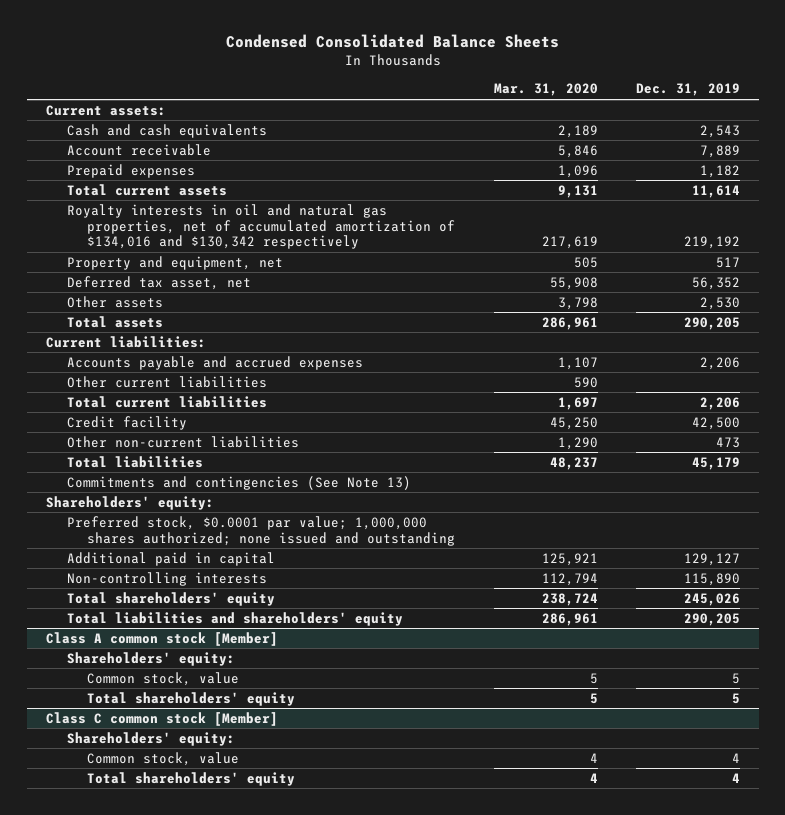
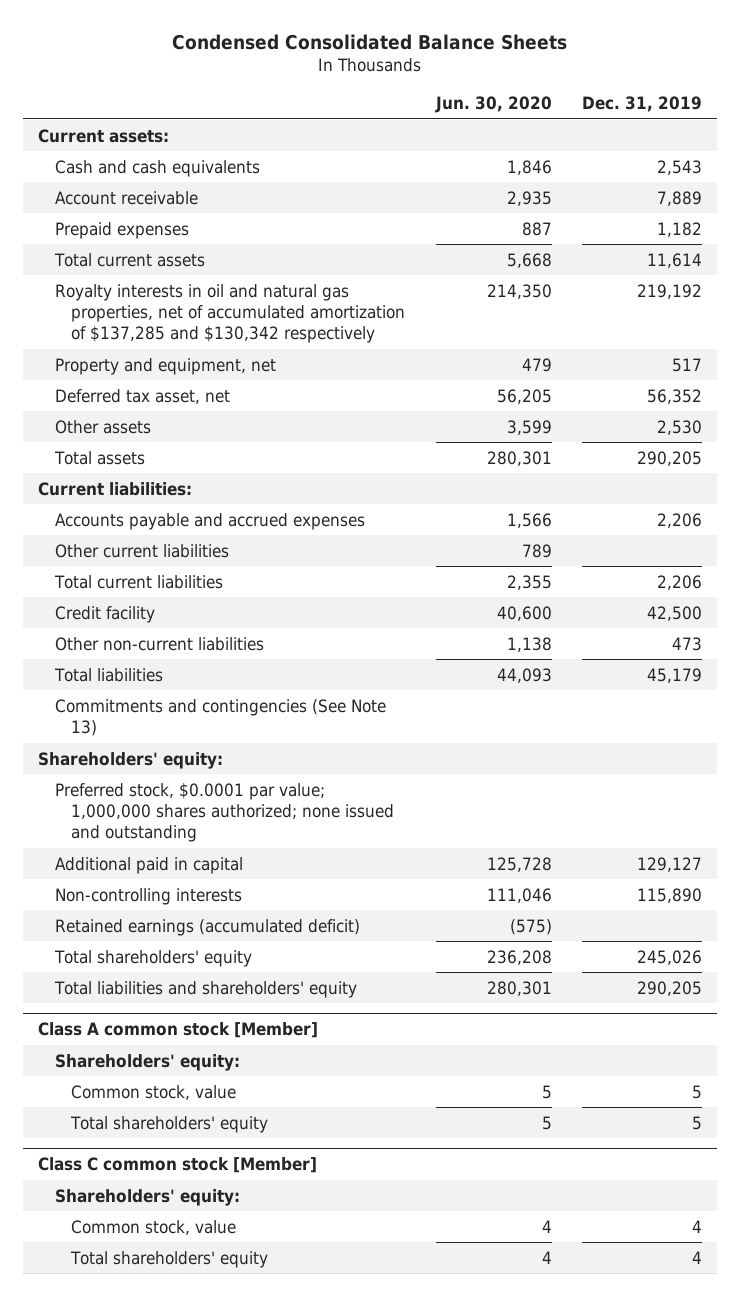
[493,83,598,97] Mar. 31, 2020 -> none
none -> [434,96,552,114] Jun. 30, 2020
[66,203,456,250] Royalty interests in oil and natural gas properties, net of accumulated amortization of $134,016 and $130,342 respectively -> [54,283,406,344] Royalty interests in oil and natural gas properties, net of accumulated amortization of $137,285 and $130,342 respectively
none -> [54,918,360,936] Retained earnings (accumulated deficit)

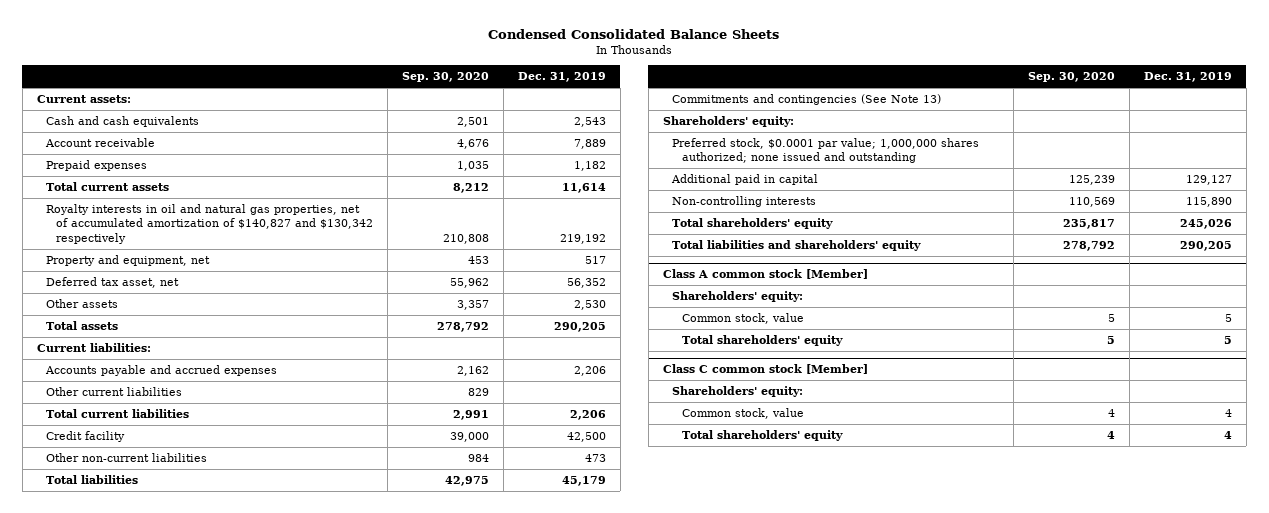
[434,96,552,114] Jun. 30, 2020 -> none
none -> [402,72,490,83] Sep. 30, 2020
[54,283,406,344] Royalty interests in oil and natural gas properties, net of accumulated amortization of $137,285 and $130,342 respectively -> [46,203,374,244] Royalty interests in oil and natural gas properties, net of accumulated amortization of $140,827 and $130,342 respectively
[54,918,360,936] Retained earnings (accumulated deficit) -> none

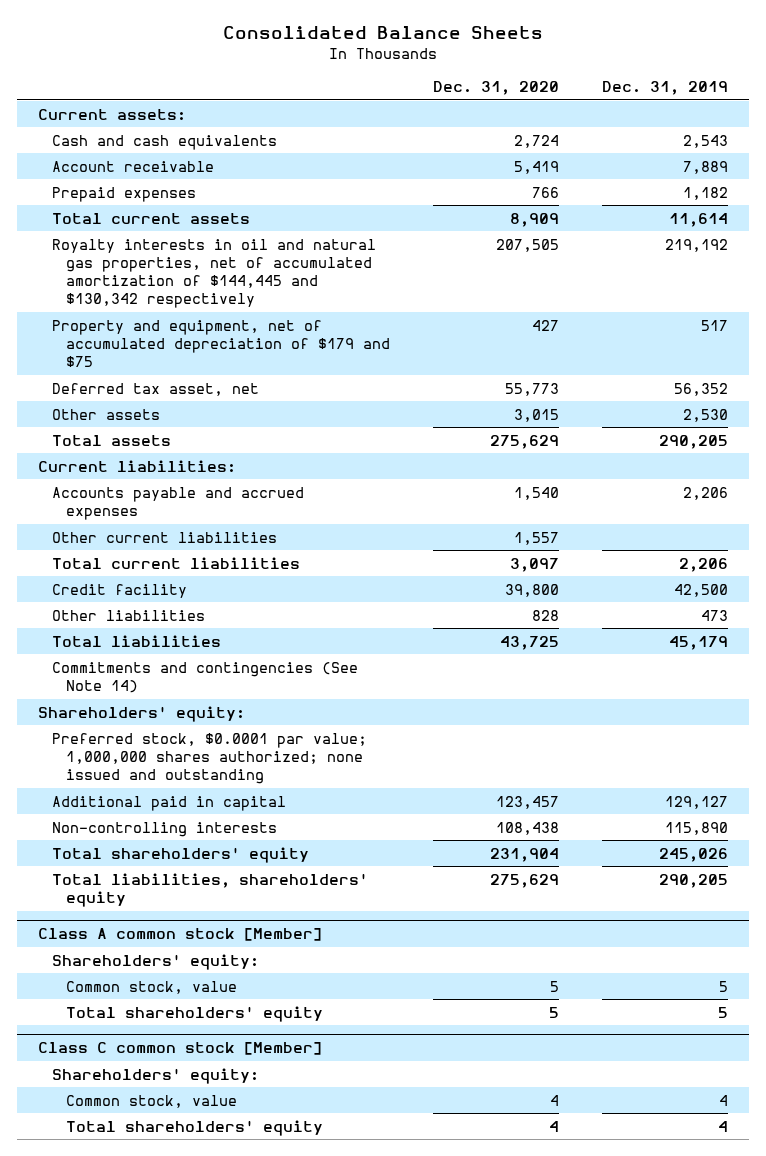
[488,29,780,40] Condensed Consolidated Balance Sheets -> [222,26,543,40] Consolidated Balance Sheets
[402,72,490,83] Sep. 30, 2020 -> none
none -> [433,81,560,96] Dec. 31, 2020
[46,203,374,244] Royalty interests in oil and natural gas properties, net of accumulated amortization of $140,827 and $130,342 respectively -> [52,238,377,309] Royalty interests in oil and natural gas properties, net of accumulated amortization of $144,445 and $130,342 respectively
[46,254,211,266] Property and equipment, net -> [52,319,391,368] Property and equipment, net of accumulated depreciation of $179 and $75
[46,452,208,462] Other non-current liabilities -> [52,609,206,621] Other liabilities
[672,93,942,105] Commitments and contingencies (See Note 13) -> [52,661,359,693] Commitments and contingencies (See Note 14)
[672,239,922,251] Total liabilities and shareholders' equity -> [52,872,369,907] Total liabilities, shareholders' equity

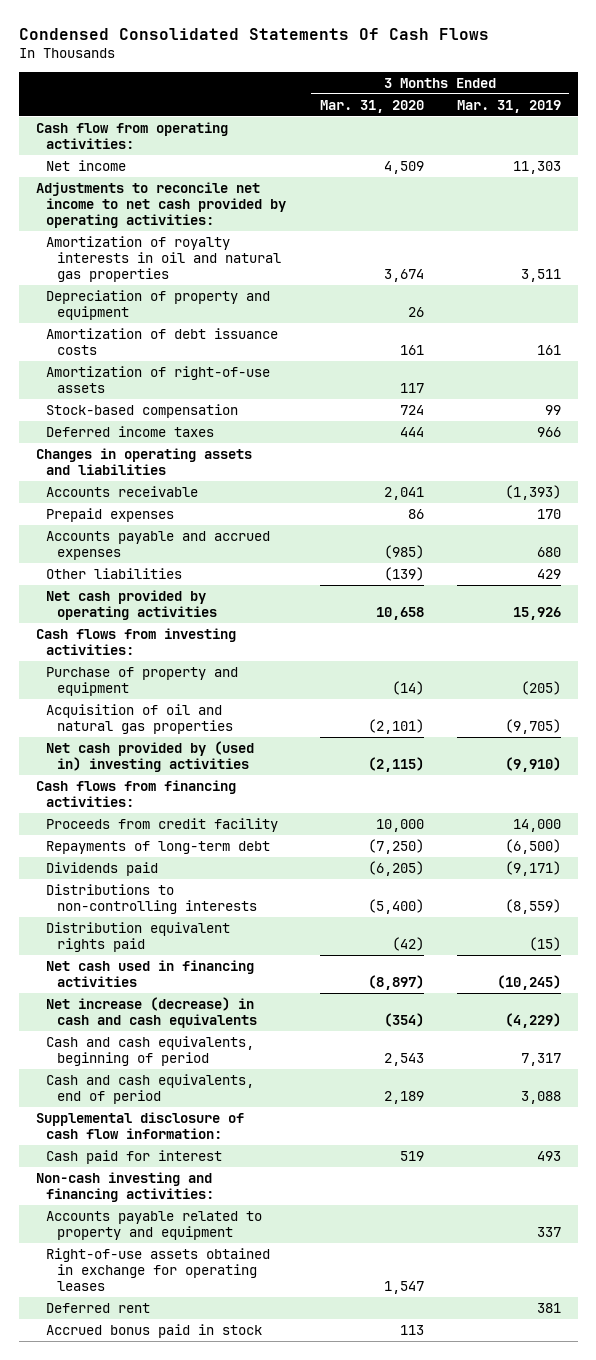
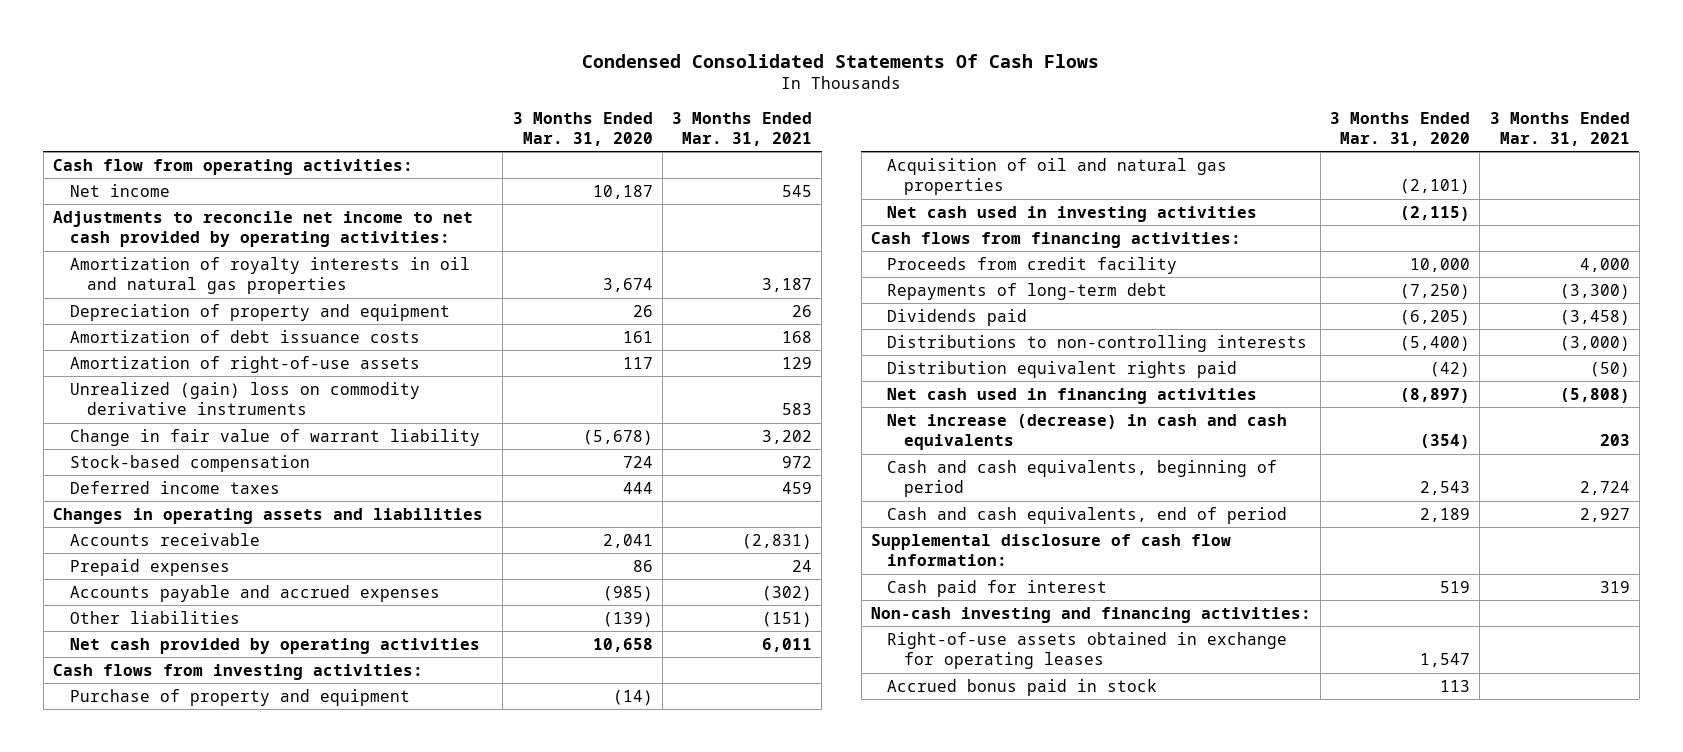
[456,99,561,113] Mar. 31, 2019 -> none
none -> [671,111,812,147] 3 Months Ended Mar. 31, 2021
[383,160,424,174] 4,509 -> [592,184,653,199] 10,187
none -> [69,381,420,416] Unrealized (gain) loss on commodity derivative instruments
none -> [69,428,480,446] Change in fair value of warrant liability
[46,740,255,772] Net cash provided by (used in) investing activities -> [887,205,1258,222] Net cash used in investing activities
[46,1210,263,1240] Accounts payable related to property and equipment -> none
[46,1302,151,1313] Deferred rent -> none

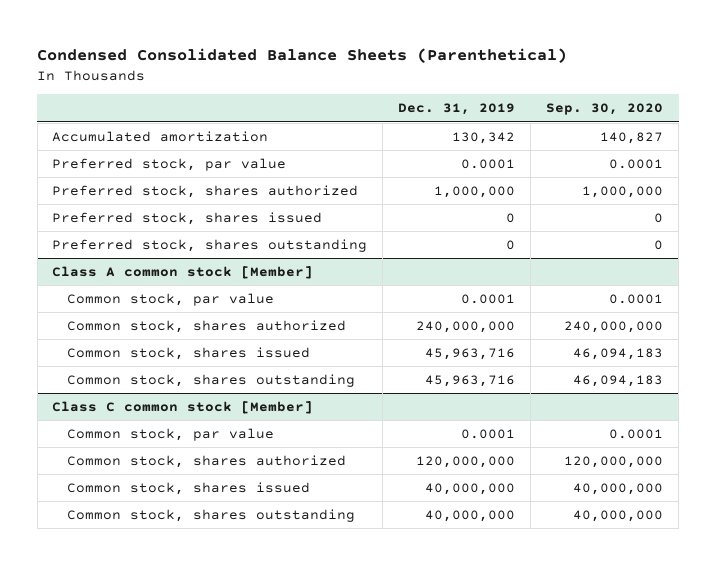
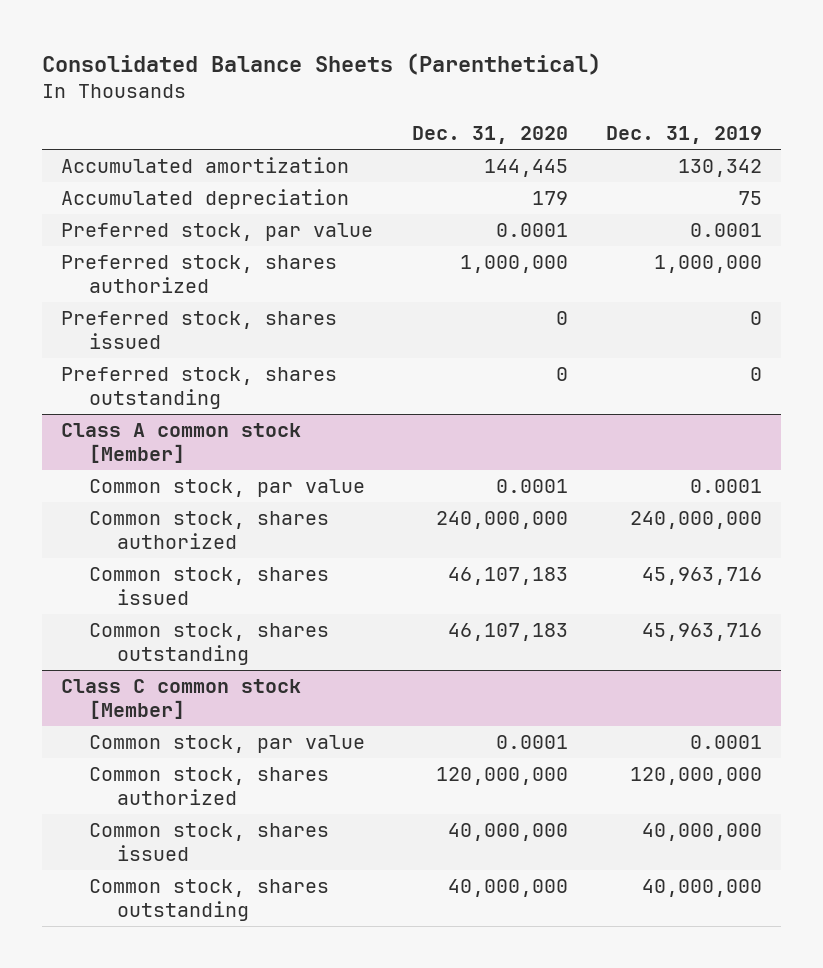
[37,47,568,63] Condensed Consolidated Balance Sheets (Parenthetical) -> [41,52,601,75] Consolidated Balance Sheets (Parenthetical)
[546,103,664,116] Sep. 30, 2020 -> none
none -> [411,126,568,145] Dec. 31, 2020
none -> [60,189,349,210] Accumulated depreciation

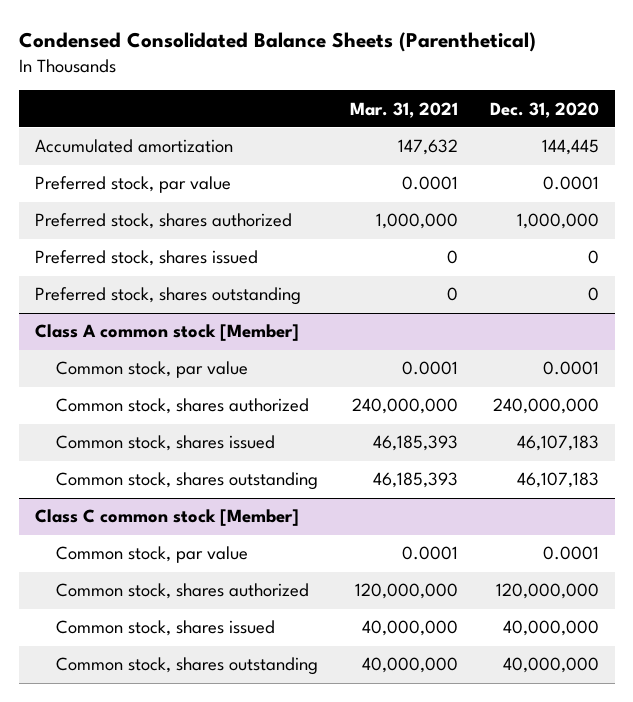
[41,52,601,75] Consolidated Balance Sheets (Parenthetical) -> [18,32,536,53] Condensed Consolidated Balance Sheets (Parenthetical)
[606,126,763,145] Dec. 31, 2019 -> none
none -> [349,101,458,118] Mar. 31, 2021
[60,189,349,210] Accumulated depreciation -> none

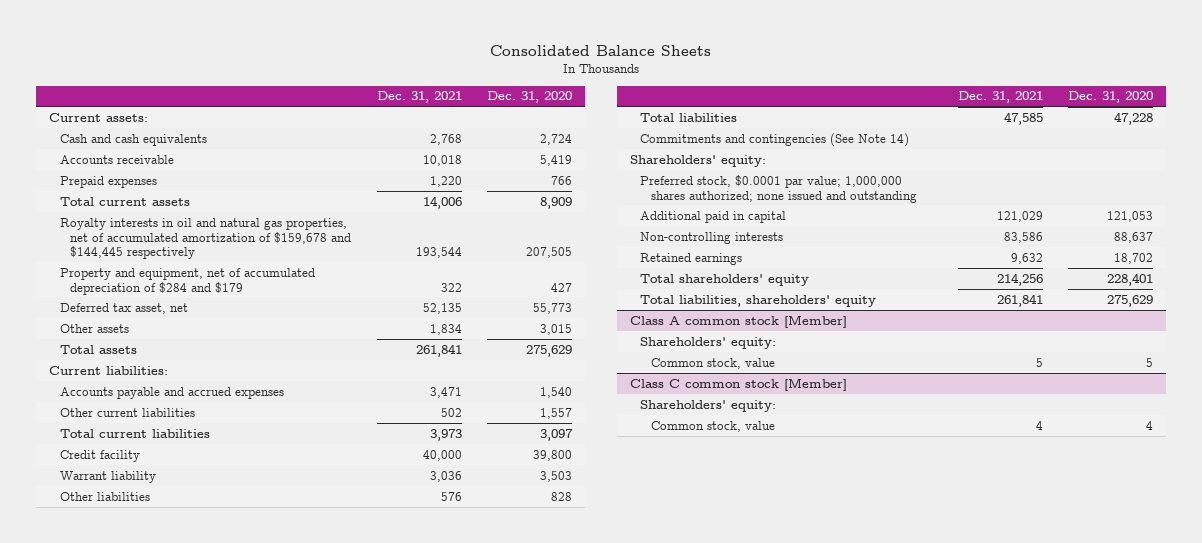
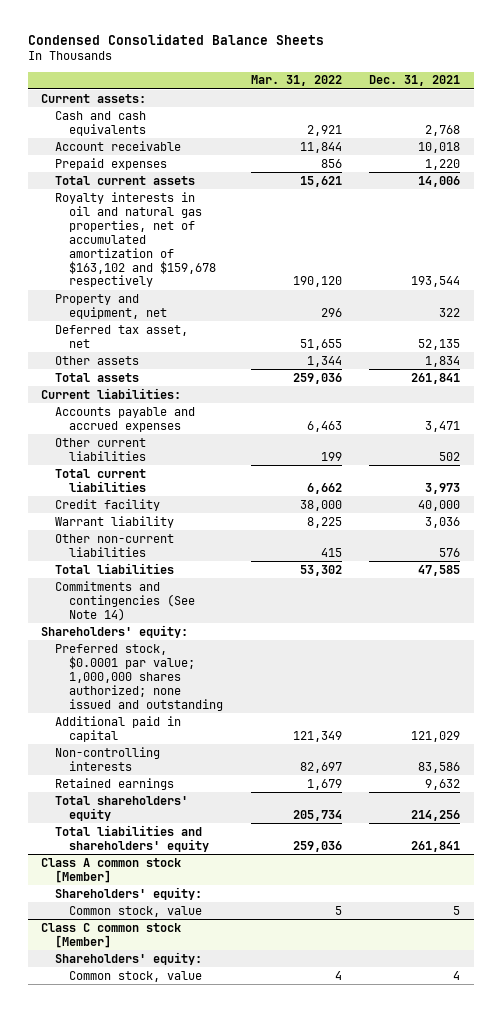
[490,44,712,56] Consolidated Balance Sheets -> [27,34,324,46] Condensed Consolidated Balance Sheets
[487,91,573,104] Dec. 31, 2020 -> none
none -> [250,75,342,87] Mar. 31, 2022
[59,154,174,164] Accounts receivable -> [55,140,182,151] Account receivable
[59,217,352,260] Royalty interests in oil and natural gas properties, net of accumulated amortization of $159,678 and $144,445 respectively -> [55,191,217,288] Royalty interests in oil and natural gas properties, net of accumulated amortization of $163,102 and $159,678 respectively
[59,267,315,295] Property and equipment, net of accumulated depreciation of $284 and $179 -> [55,293,168,319] Property and equipment, net
[59,491,150,501] Other liabilities -> [55,533,175,557] Other non-current liabilities
[640,294,877,307] Total liabilities, shareholders' equity -> [55,824,210,852] Total liabilities and shareholders' equity

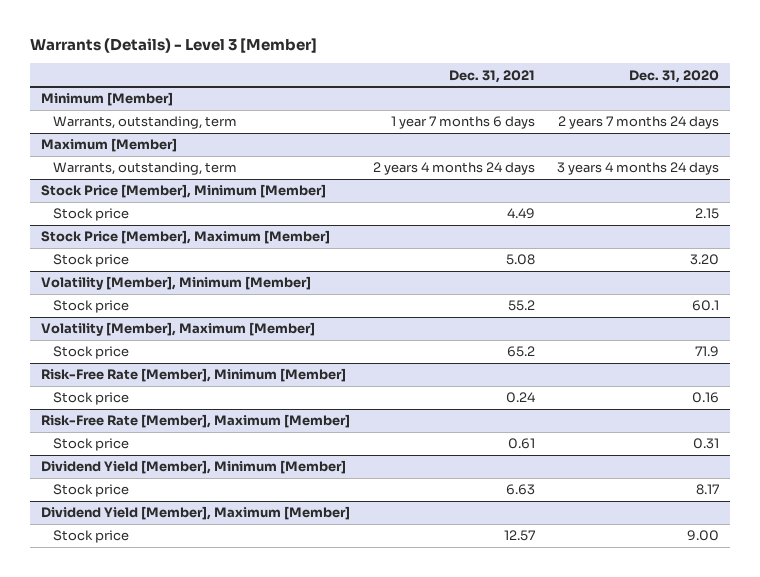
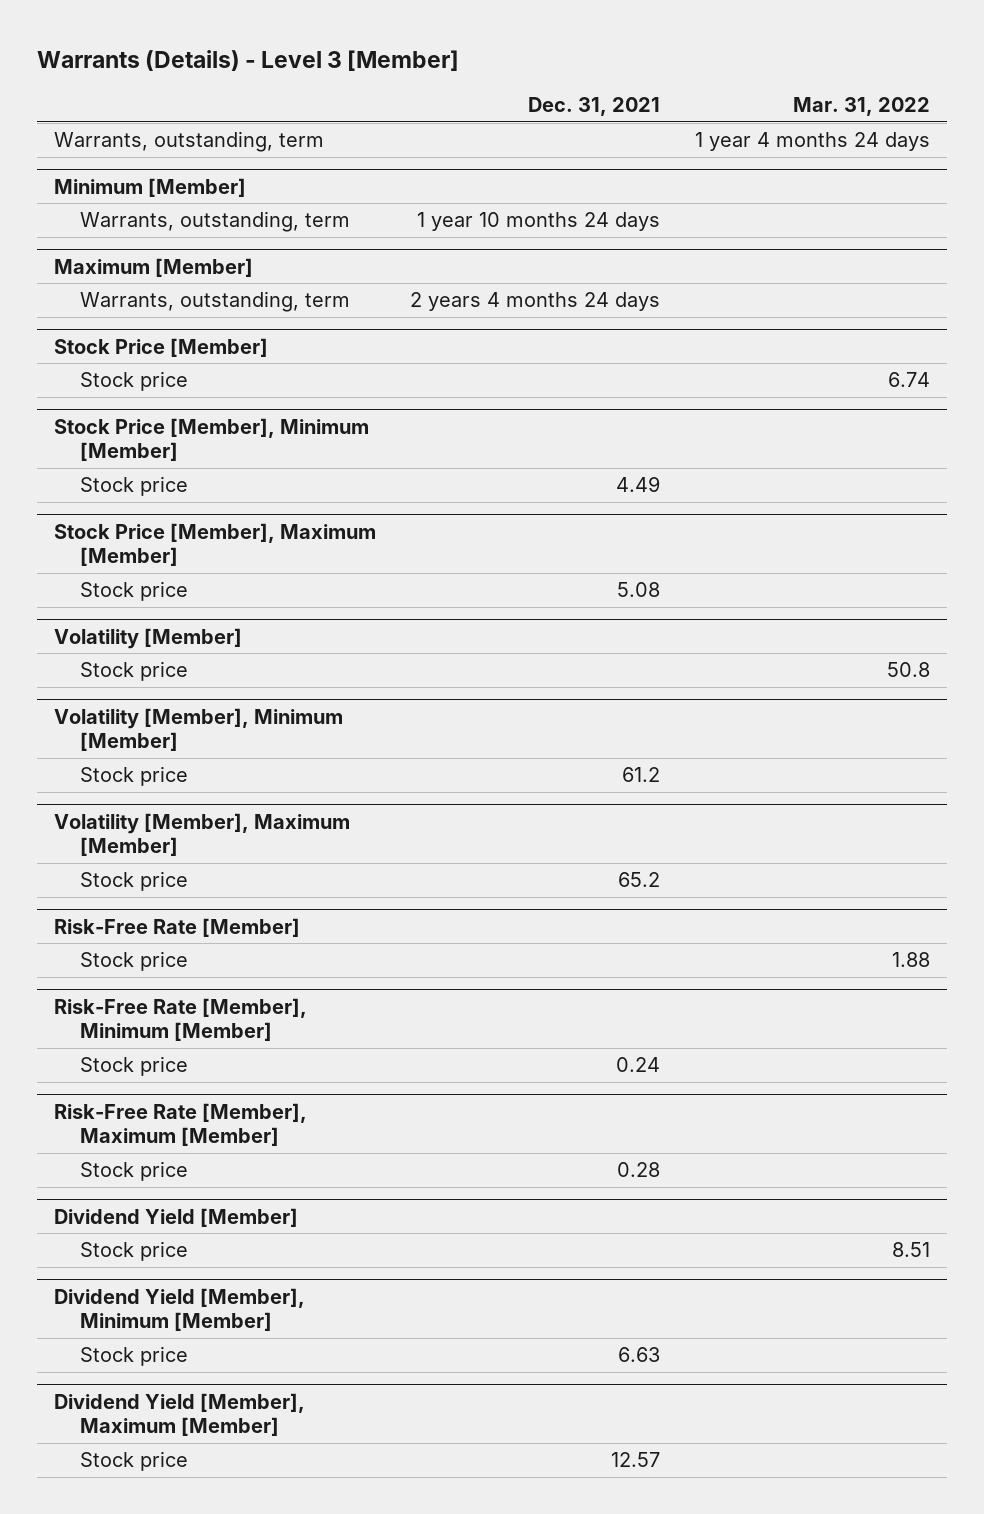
[629,69,720,83] Dec. 31, 2020 -> none
none -> [793,97,931,117] Mar. 31, 2022
none -> [53,131,324,153] Warrants, outstanding, term
[390,116,535,130] 1 year 7 months 6 days -> [417,212,661,232] 1 year 10 months 24 days
none -> [53,337,268,357] Stock Price [Member]
none -> [79,371,188,392] Stock price
none -> [53,627,242,649] Volatility [Member]
none -> [79,661,188,682] Stock price
[507,300,535,312] 55.2 -> [622,767,661,783] 61.2
none -> [53,917,300,937] Risk-Free Rate [Member]
none -> [79,951,188,972] Stock price
[507,438,535,450] 0.61 -> [617,1162,661,1178] 0.28
none -> [53,1207,298,1227] Dividend Yield [Member]
none -> [79,1241,188,1262] Stock price

